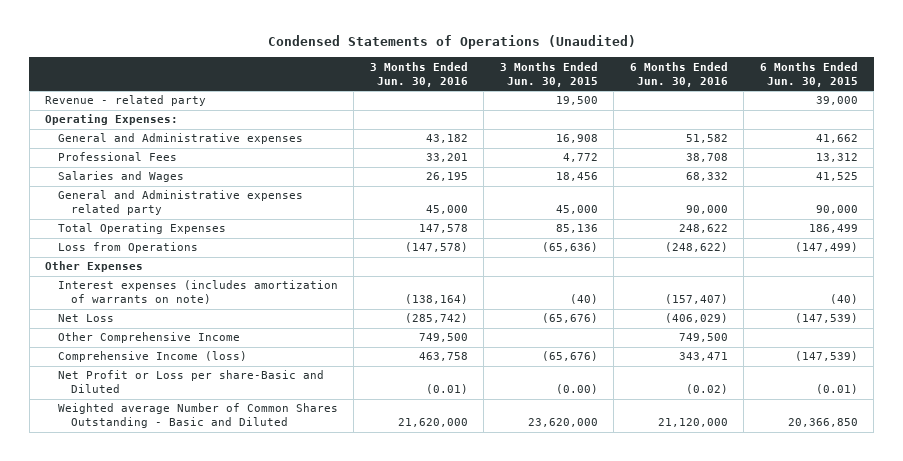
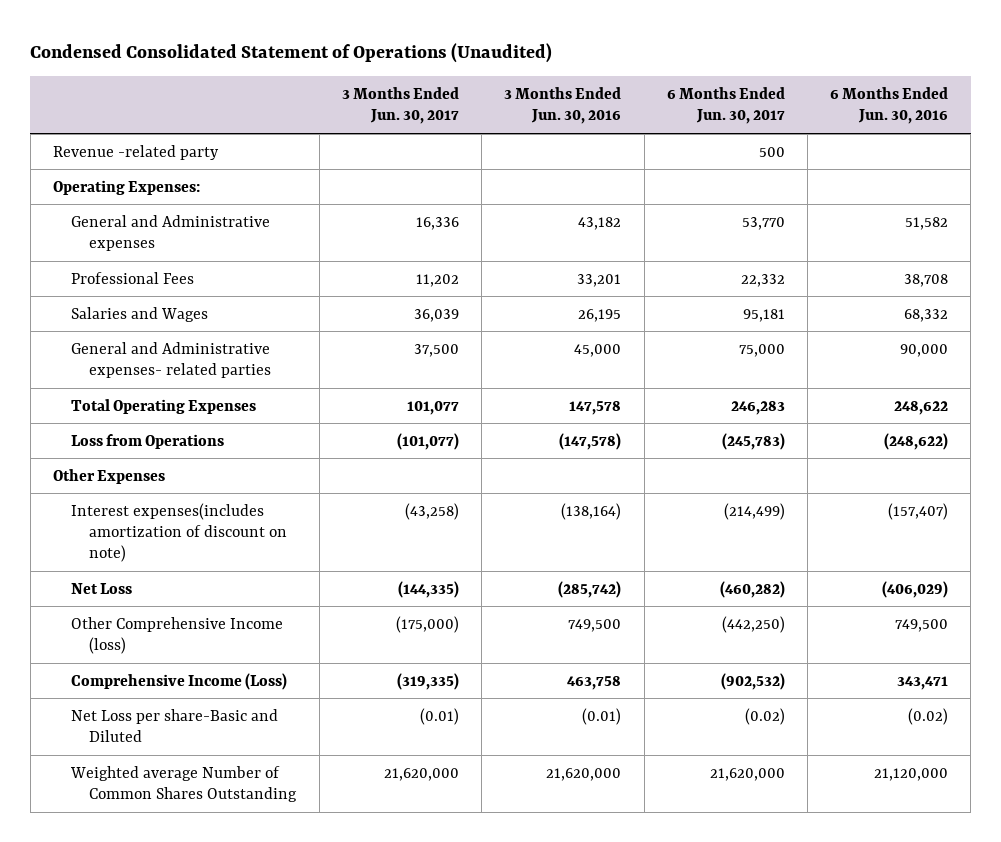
[267,35,636,50] Condensed Statements of Operations (Unaudited) -> [30,43,553,64] Condensed Consolidated Statement of Operations (Unaudited)
[499,61,598,87] 3 Months Ended Jun. 30, 2015 -> none
[759,61,858,87] 6 Months Ended Jun. 30, 2015 -> none
none -> [341,87,459,125] 3 Months Ended Jun. 30, 2017
none -> [666,87,785,125] 6 Months Ended Jun. 30, 2017
[45,95,207,107] Revenue - related party -> [52,144,219,160] Revenue -related party
[57,190,303,216] General and Administrative expenses related party -> [71,341,272,379] General and Administrative expenses- related parties
[57,280,338,305] Interest expenses (includes amortization of warrants on note) -> [71,502,288,563] Interest expenses(includes amortization of discount on note)
[57,332,240,344] Other Comprehensive Income -> [71,616,284,655] Other Comprehensive Income (loss)
[57,351,247,363] Comprehensive Income (loss) -> [71,672,288,690] Comprehensive Income (Loss)
[57,370,324,394] Net Profit or Loss per share-Basic and Diluted -> [71,708,279,743] Net Loss per share-Basic and Diluted
[57,403,338,429] Weighted average Number of Common Shares Outstanding - Basic and Diluted -> [70,765,298,803] Weighted average Number of Common Shares Outstanding

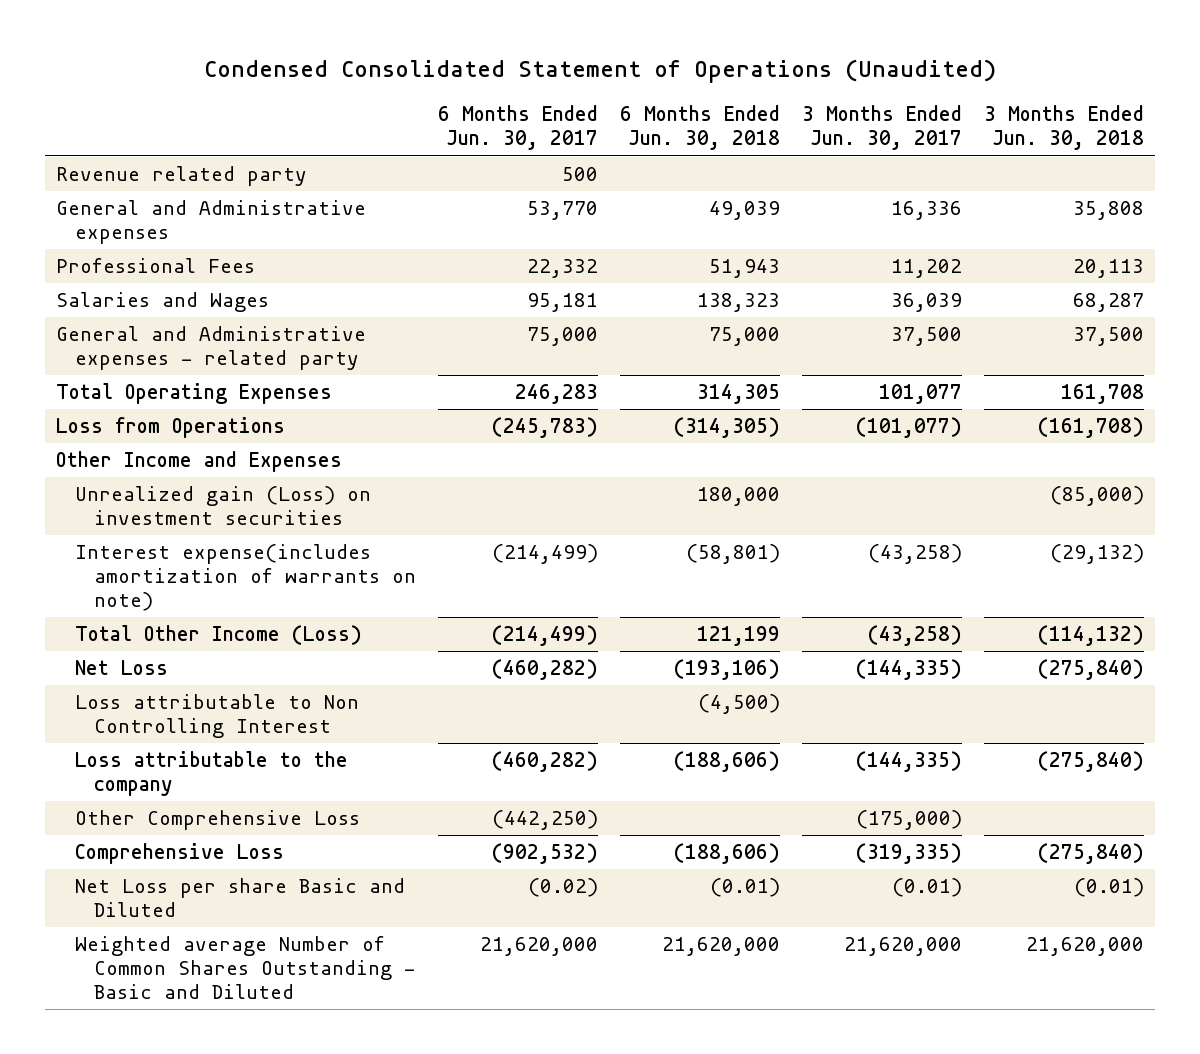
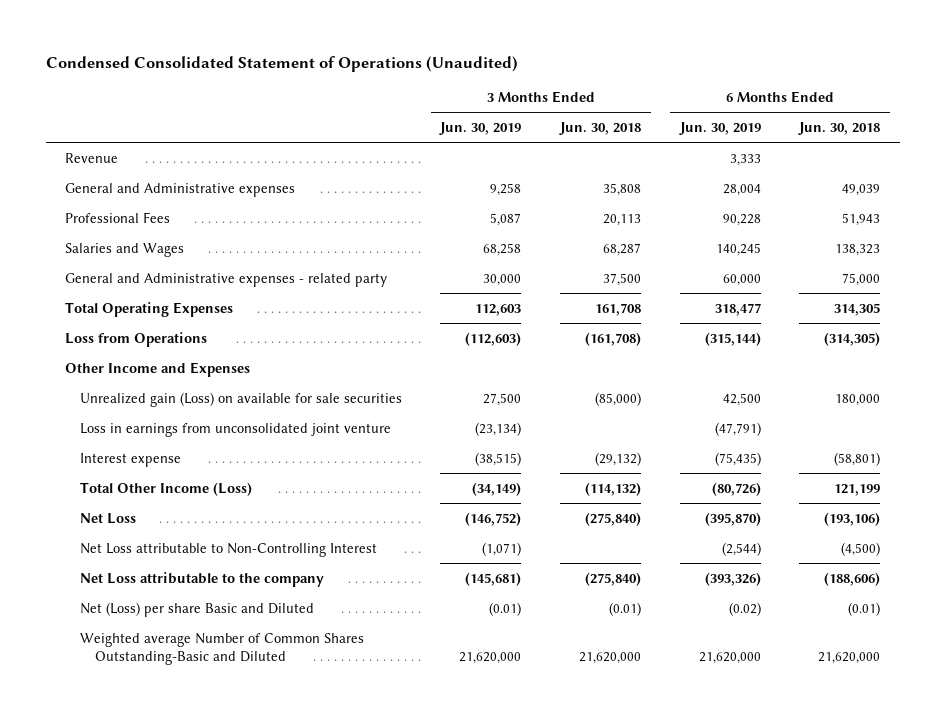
[437,105,598,151] 6 Months Ended Jun. 30, 2017 -> none
[801,105,962,151] 3 Months Ended Jun. 30, 2017 -> none
none -> [439,122,522,136] Jun. 30, 2019
none -> [678,122,761,136] Jun. 30, 2019
[56,166,308,187] Revenue related party -> none
none -> [64,152,118,163] Revenue
[75,486,372,526] Unrealized gain (Loss) on investment securities -> [79,391,402,407] Unrealized gain (Loss) on available for sale securities
none -> [79,422,391,437] Loss in earnings from unconsolidated joint venture
[75,544,416,612] Interest expense(includes amortization of warrants on note) -> [79,452,181,467] Interest expense
[75,810,361,831] Other Comprehensive Loss -> none
[75,843,285,865] Comprehensive Loss -> none
[75,694,360,739] Loss attributable to Non Controlling Interest -> [79,542,377,557] Net Loss attributable to Non-Controlling Interest
[75,751,349,797] Loss attributable to the company -> [79,571,324,587] Net Loss attributable to the company
[75,878,406,918] Net Loss per share Basic and Diluted -> [79,601,314,617] Net (Loss) per share Basic and Diluted
[75,936,415,1000] Weighted average Number of Common Shares Outstanding - Basic and Diluted -> [79,632,364,666] Weighted average Number of Common Shares Outstanding-Basic and Diluted

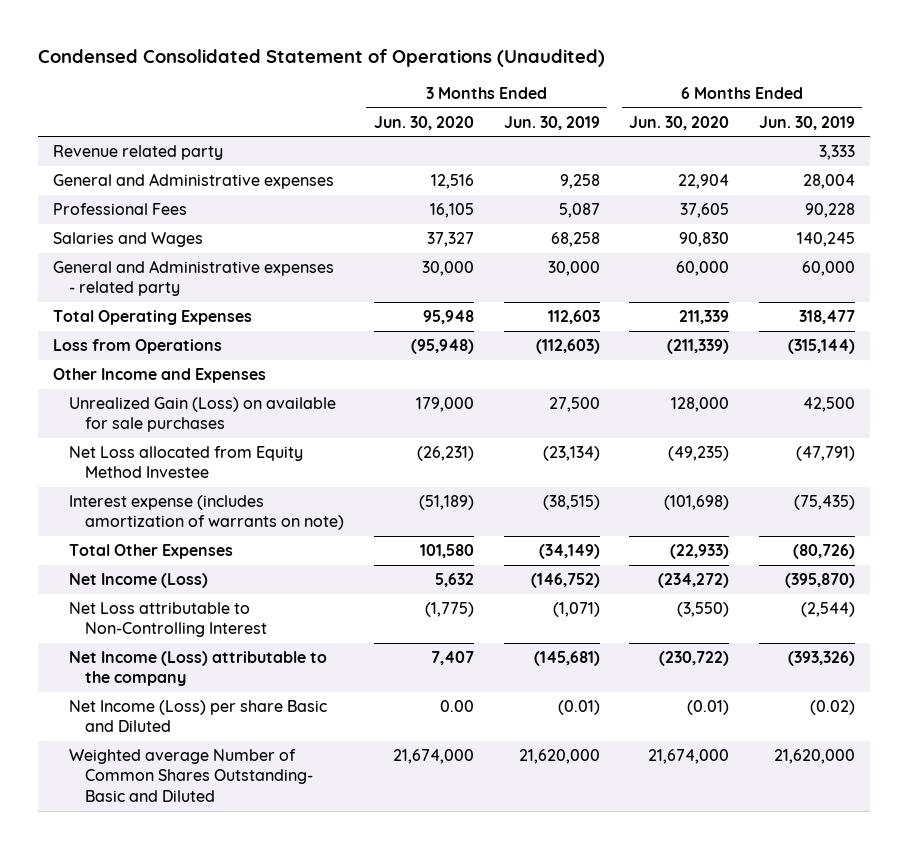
[559,122,642,136] Jun. 30, 2018 -> none
[798,122,881,136] Jun. 30, 2018 -> none
none -> [373,115,474,130] Jun. 30, 2020
none -> [629,115,730,130] Jun. 30, 2020
[64,152,118,163] Revenue -> [52,145,223,161] Revenue related party
[79,391,402,407] Unrealized gain (Loss) on available for sale securities -> [68,397,336,433] Unrealized Gain (Loss) on available for sale purchases
[79,422,391,437] Loss in earnings from unconsolidated joint venture -> [68,446,303,479] Net Loss allocated from Equity Method Investee
[79,452,181,467] Interest expense -> [68,495,345,531] Interest expense (includes amortization of warrants on note)
[79,481,252,496] Total Other Income (Loss) -> [68,544,233,560] Total Other Expenses
[79,512,136,524] Net Loss -> [68,573,208,589] Net Income (Loss)
[79,571,324,587] Net Loss attributable to the company -> [68,651,327,687] Net Income (Loss) attributable to the company
[79,601,314,617] Net (Loss) per share Basic and Diluted -> [68,700,327,733] Net Income (Loss) per share Basic and Diluted
[79,632,364,666] Weighted average Number of Common Shares Outstanding-Basic and Diluted -> [68,749,314,802] Weighted average Number of Common Shares Outstanding- Basic and Diluted

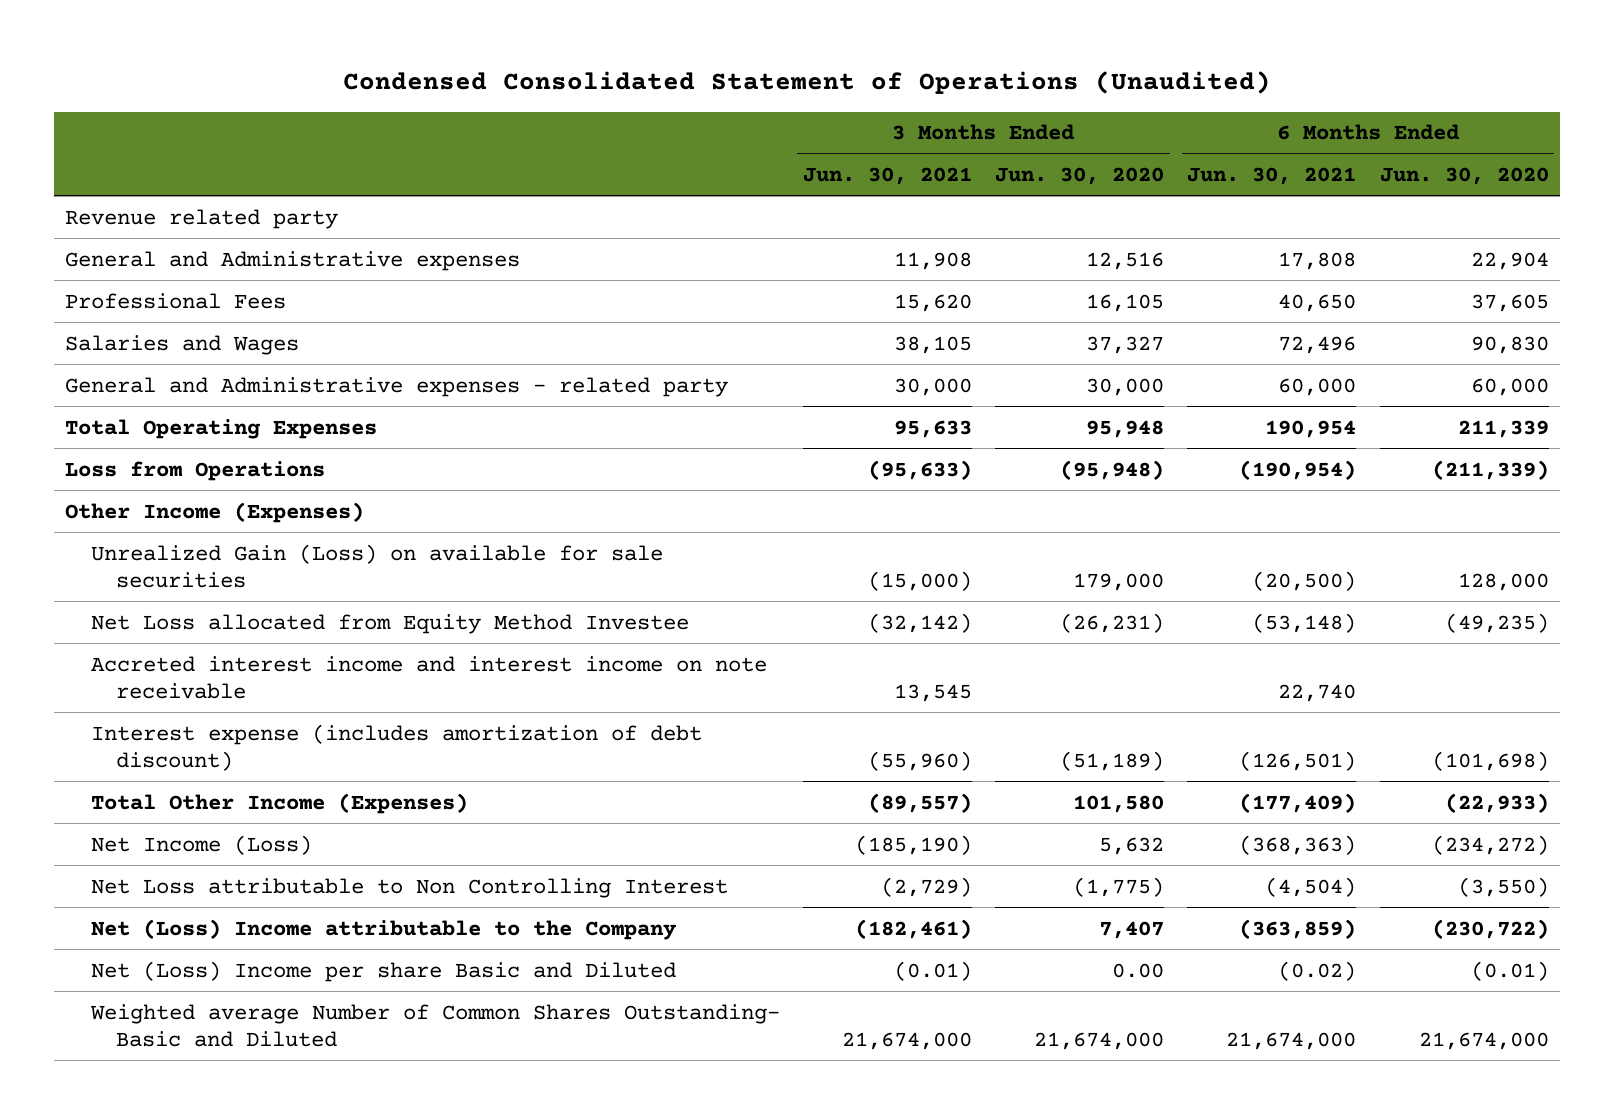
[503,115,600,130] Jun. 30, 2019 -> none
[759,115,856,130] Jun. 30, 2019 -> none
none -> [802,167,972,186] Jun. 30, 2021
none -> [1187,167,1357,186] Jun. 30, 2021
[52,368,266,384] Other Income and Expenses -> [65,501,365,523] Other Income (Expenses)
[68,397,336,433] Unrealized Gain (Loss) on available for sale purchases -> [90,543,663,588] Unrealized Gain (Loss) on available for sale securities
none -> [90,655,767,699] Accreted interest income and interest income on note receivable
[68,495,345,531] Interest expense (includes amortization of warrants on note) -> [90,723,702,771] Interest expense (includes amortization of debt discount)
[68,544,233,560] Total Other Expenses -> [90,792,468,814] Total Other Income (Expenses)
[68,602,268,638] Net Loss attributable to Non-Controlling Interest -> [90,877,728,898] Net Loss attributable to Non Controlling Interest
[68,651,327,687] Net Income (Loss) attributable to the company -> [90,918,677,940] Net (Loss) Income attributable to the Company
[68,700,327,733] Net Income (Loss) per share Basic and Diluted -> [90,960,676,982] Net (Loss) Income per share Basic and Diluted

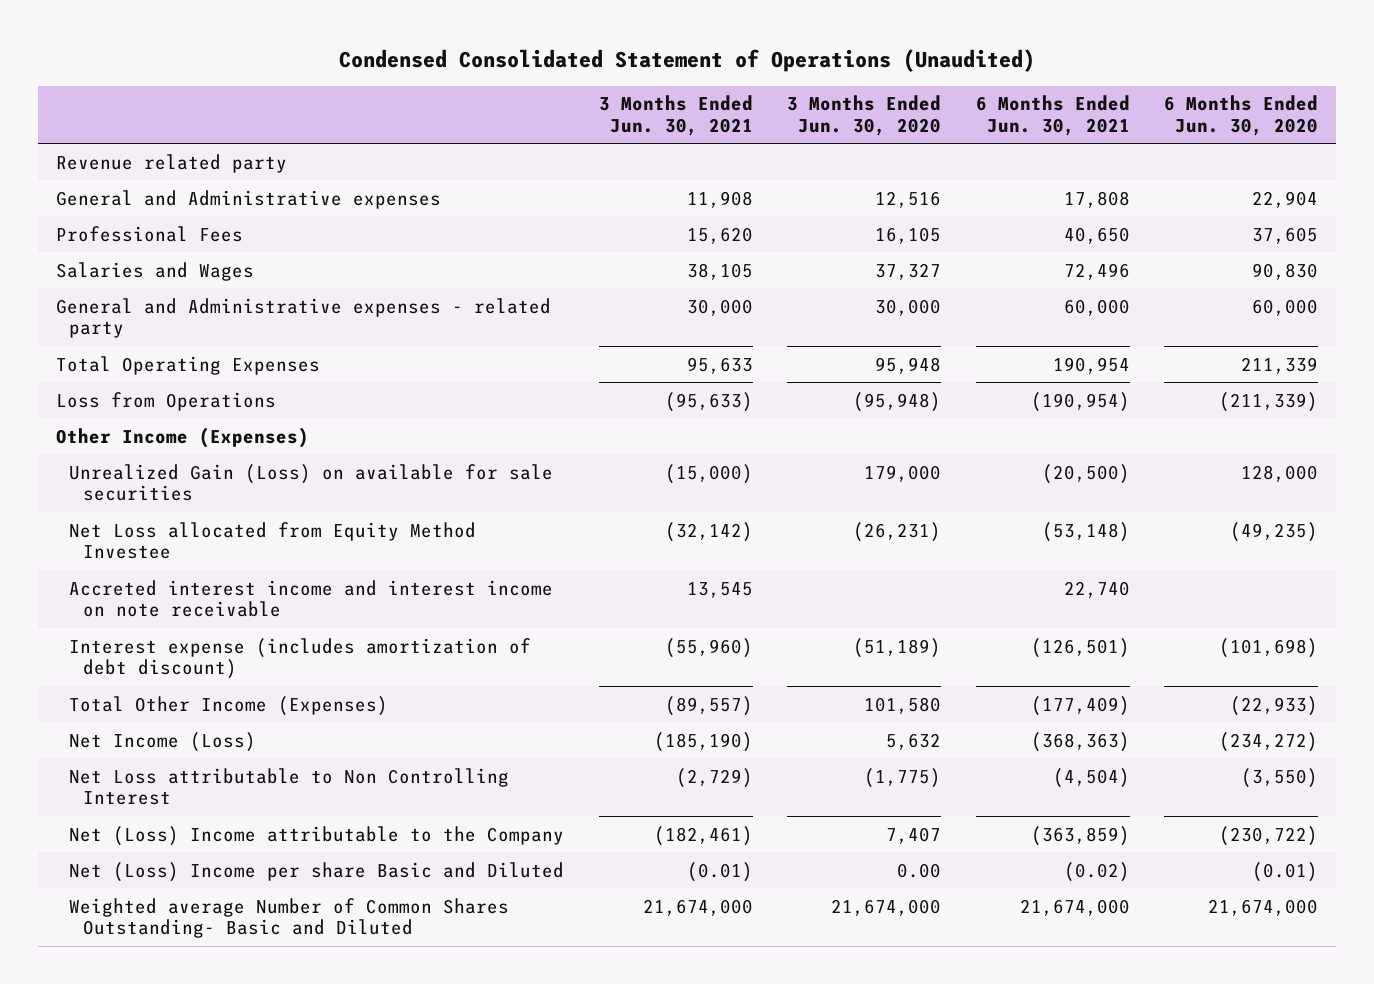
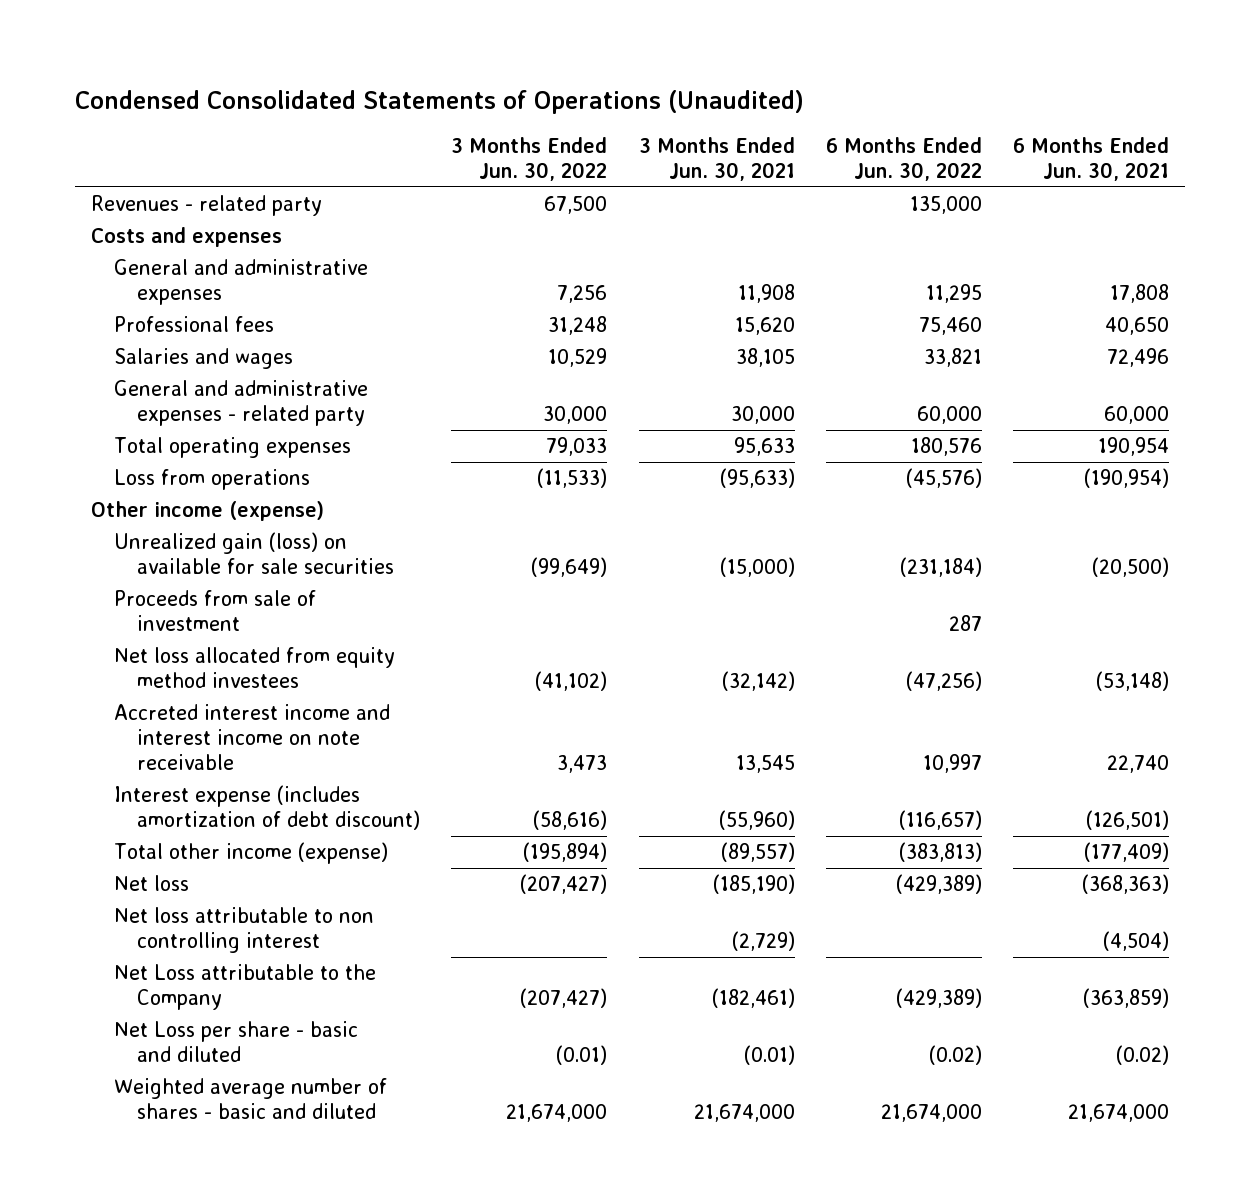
[338,49,1035,73] Condensed Consolidated Statement of Operations (Unaudited) -> [75,89,805,114] Condensed Consolidated Statements of Operations (Unaudited)
[787,95,942,136] 3 Months Ended Jun. 30, 2020 -> none
[1164,95,1319,136] 6 Months Ended Jun. 30, 2020 -> none
none -> [451,137,608,182] 3 Months Ended Jun. 30, 2022
none -> [825,137,982,182] 6 Months Ended Jun. 30, 2022
[55,153,287,173] Revenue related party -> [90,195,322,217] Revenues - related party
none -> [90,227,282,248] Costs and expenses
[55,189,441,209] General and Administrative expenses -> [113,259,368,306] General and administrative expenses
[55,225,243,242] Professional Fees -> [113,316,274,333] Professional fees
[55,261,254,281] Salaries and Wages -> [113,348,293,370] Salaries and wages
[55,297,551,339] General and Administrative expenses - related party -> [113,380,368,427] General and administrative expenses - related party
[55,355,320,375] Total Operating Expenses -> [113,437,351,459] Total operating expenses
[55,391,276,411] Loss from Operations -> [113,469,310,491] Loss from operations
[55,426,309,448] Other Income (Expenses) -> [90,501,324,522] Other income (expense)
[69,463,554,502] Unrealized Gain (Loss) on available for sale securities -> [113,532,394,575] Unrealized gain (loss) on available for sale securities
none -> [113,590,316,632] Proceeds from sale of investment
[69,521,477,560] Net Loss allocated from Equity Method Investee -> [113,647,395,689] Net loss allocated from equity method investees
[69,695,389,716] Total Other Income (Expenses) -> [113,842,388,865] Total other income (expense)
[69,731,257,752] Net Income (Loss) -> [113,875,189,892] Net loss
[69,767,510,806] Net Loss attributable to Non Controlling Interest -> [113,907,374,954] Net loss attributable to non controlling interest
[69,825,565,846] Net (Loss) Income attributable to the Company -> [113,964,376,1011] Net Loss attributable to the Company
[69,861,565,882] Net (Loss) Income per share Basic and Diluted -> [113,1021,358,1063] Net Loss per share - basic and diluted
[69,897,510,939] Weighted average Number of Common Shares Outstanding- Basic and Diluted -> [113,1078,387,1120] Weighted average number of shares - basic and diluted

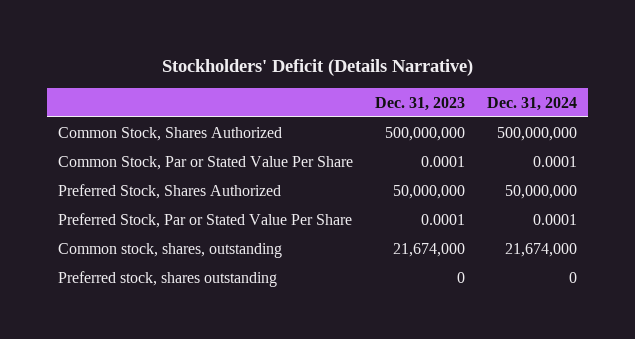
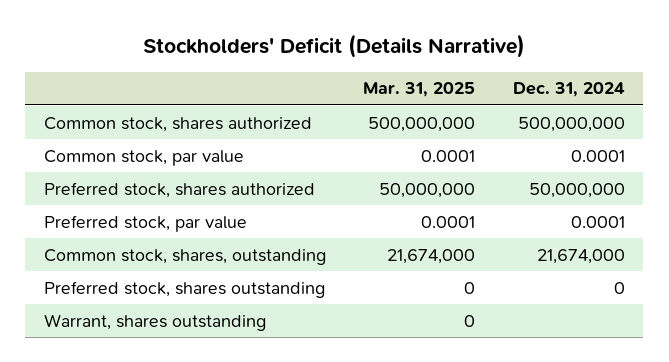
[375,96,466,111] Dec. 31, 2023 -> none
none -> [363,82,476,98] Mar. 31, 2025
[58,126,283,141] Common Stock, Shares Authorized -> [43,116,312,132] Common stock, shares authorized
[58,155,354,170] Common Stock, Par or Stated Value Per Share -> [43,149,244,166] Common stock, par value
[58,183,282,199] Preferred Stock, Shares Authorized -> [43,181,315,198] Preferred stock, shares authorized
[58,212,353,228] Preferred Stock, Par or Stated Value Per Share -> [43,214,247,232] Preferred stock, par value
none -> [43,313,266,331] Warrant, shares outstanding

